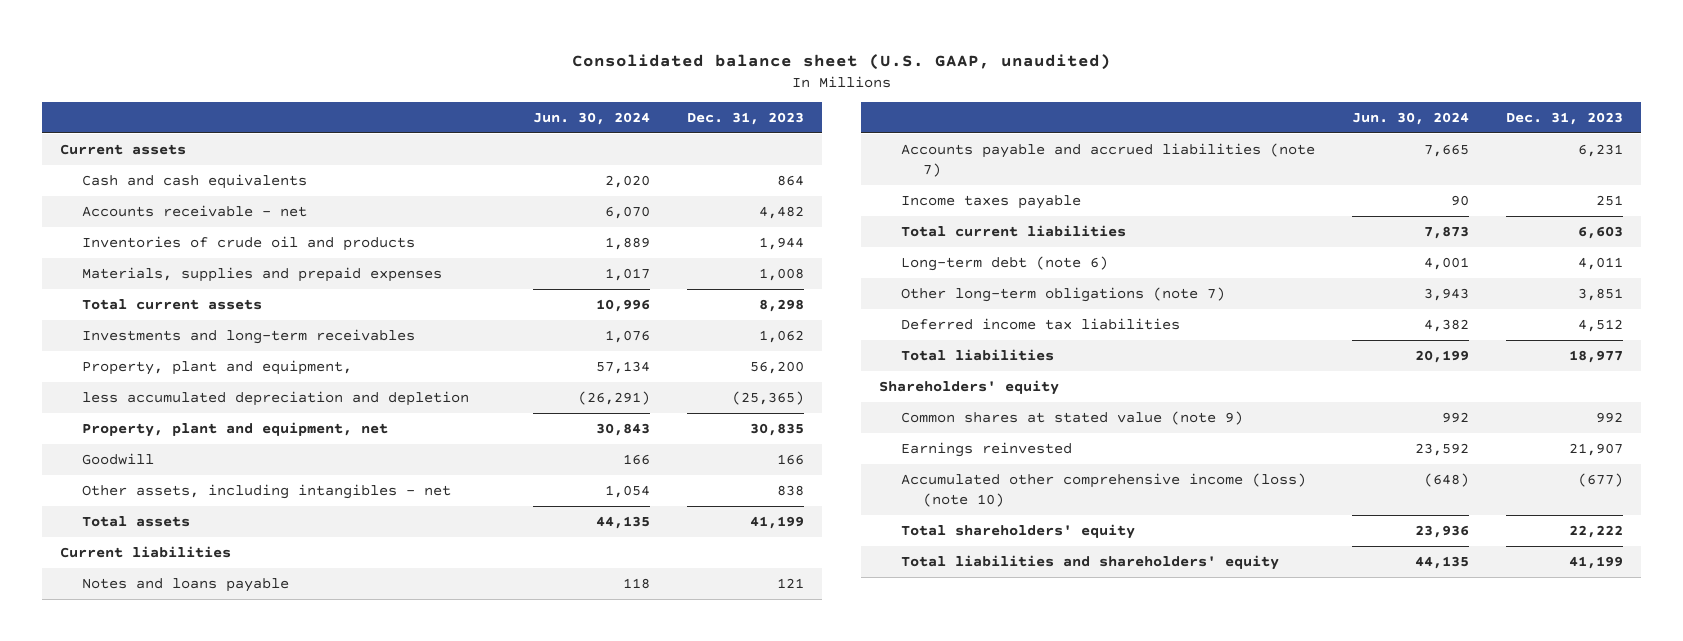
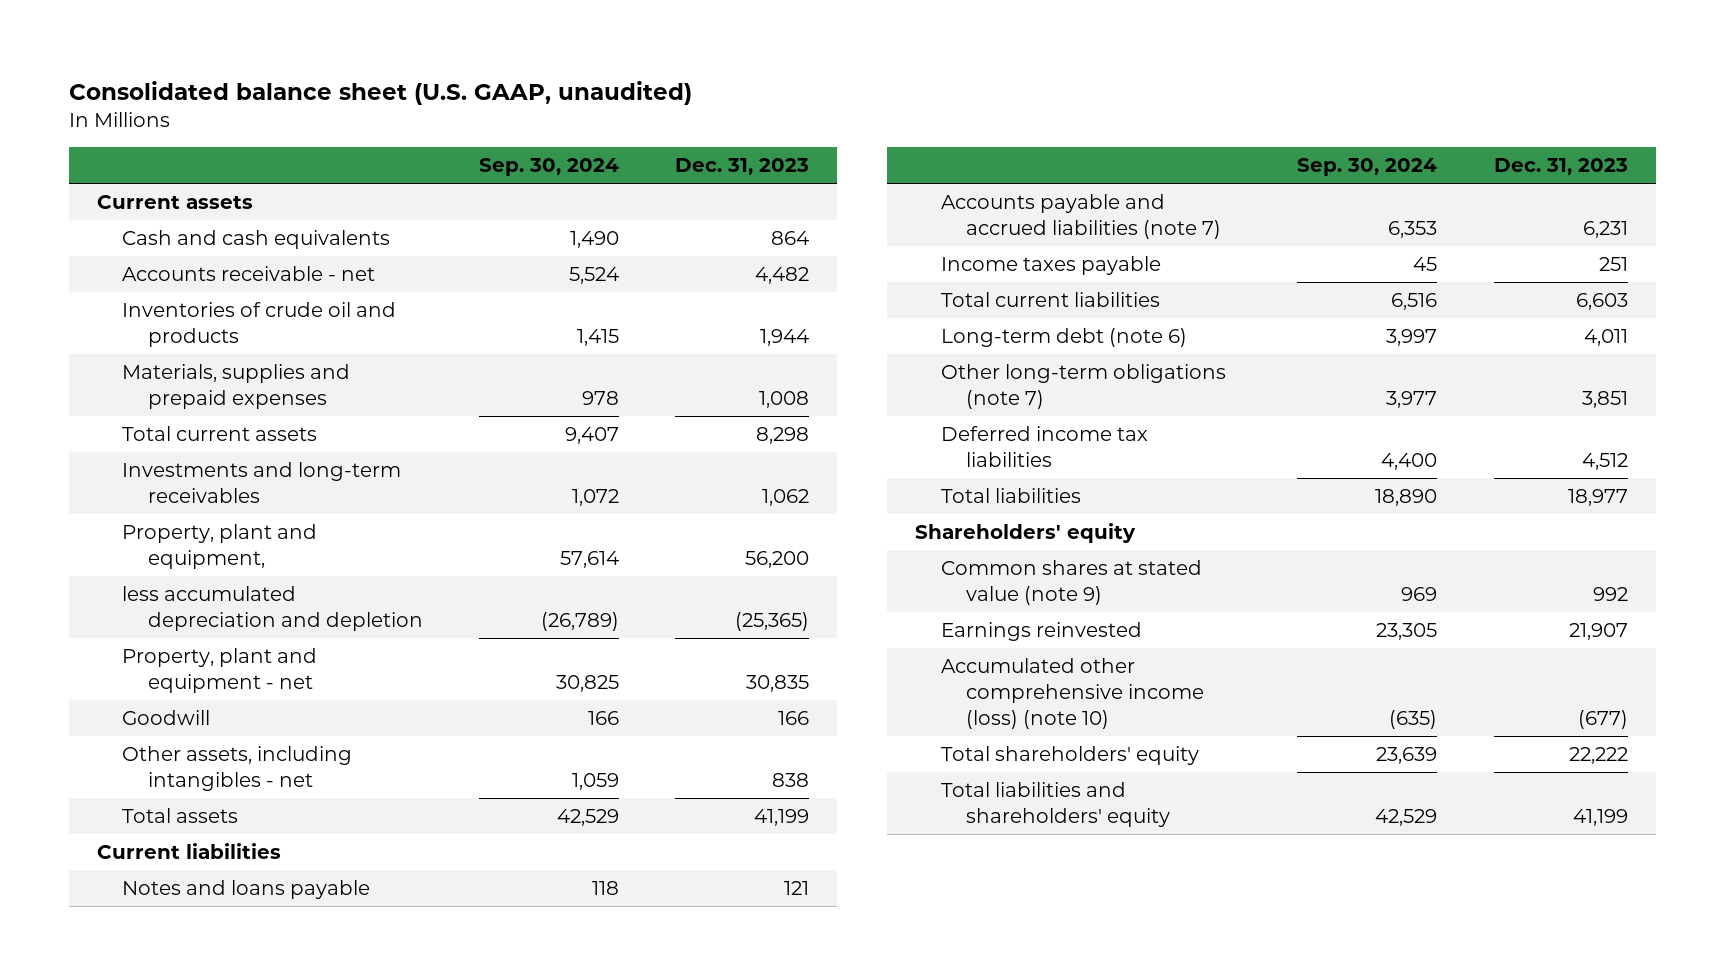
[533,111,651,125] Jun. 30, 2024 -> none
none -> [478,158,619,177] Sep. 30, 2024
[82,421,389,437] Property, plant and equipment, net -> [122,648,318,694] Property, plant and equipment - net

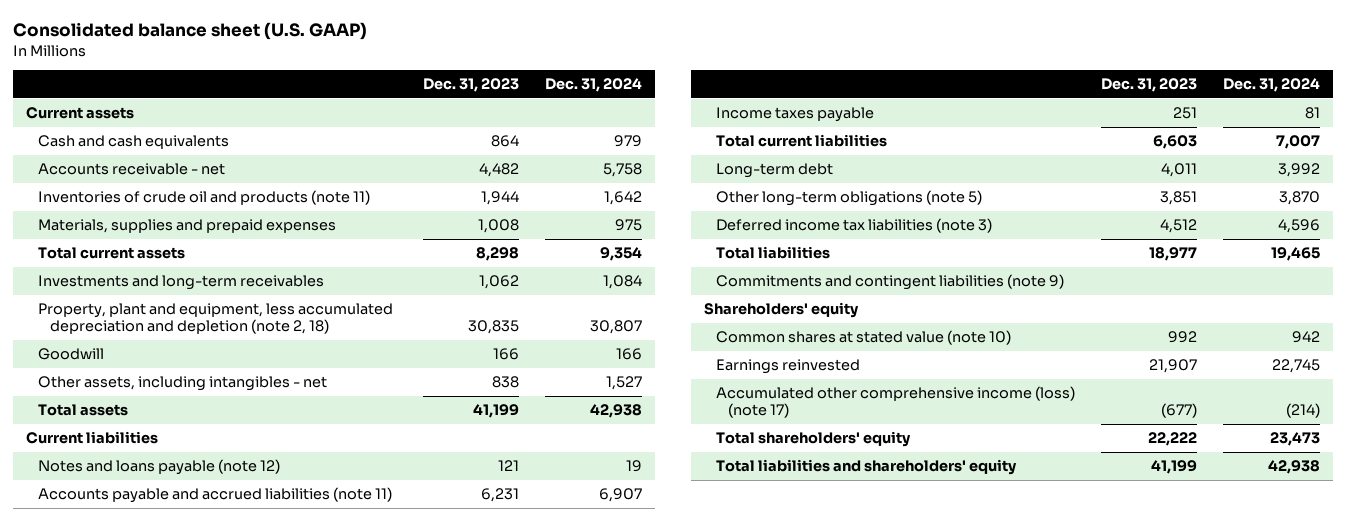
[68,80,692,105] Consolidated balance sheet (U.S. GAAP, unaudited) -> [13,22,368,41] Consolidated balance sheet (U.S. GAAP)
[478,158,619,177] Sep. 30, 2024 -> none
none -> [544,78,642,93] Dec. 31, 2024
[122,302,397,348] Inventories of crude oil and products -> [38,190,371,206] Inventories of crude oil and products (note 11)
[122,524,318,570] Property, plant and equipment, -> none
[122,586,423,632] less accumulated depreciation and depletion -> none
[122,648,318,694] Property, plant and equipment - net -> [38,303,394,335] Property, plant and equipment, less accumulated depreciation and depletion (note 2, 18)
[122,880,371,900] Notes and loans payable -> [38,459,281,476] Notes and loans payable (note 12)
[940,194,1222,240] Accounts payable and accrued liabilities (note 7) -> [38,487,393,504] Accounts payable and accrued liabilities (note 11)
[940,328,1187,348] Long-term debt (note 6) -> [716,163,834,179] Long-term debt
[940,364,1226,410] Other long-term obligations (note 7) -> [716,190,983,207] Other long-term obligations (note 5)
[940,426,1148,468] Deferred income tax liabilities -> [716,218,993,234] Deferred income tax liabilities (note 3)
none -> [716,274,1065,291] Commitments and contingent liabilities (note 9)
[940,560,1202,606] Common shares at stated value (note 9) -> [716,330,1012,346] Common shares at stated value (note 10)
[940,658,1205,730] Accumulated other comprehensive income (loss) (note 10) -> [716,386,1076,419] Accumulated other comprehensive income (loss) (note 17)

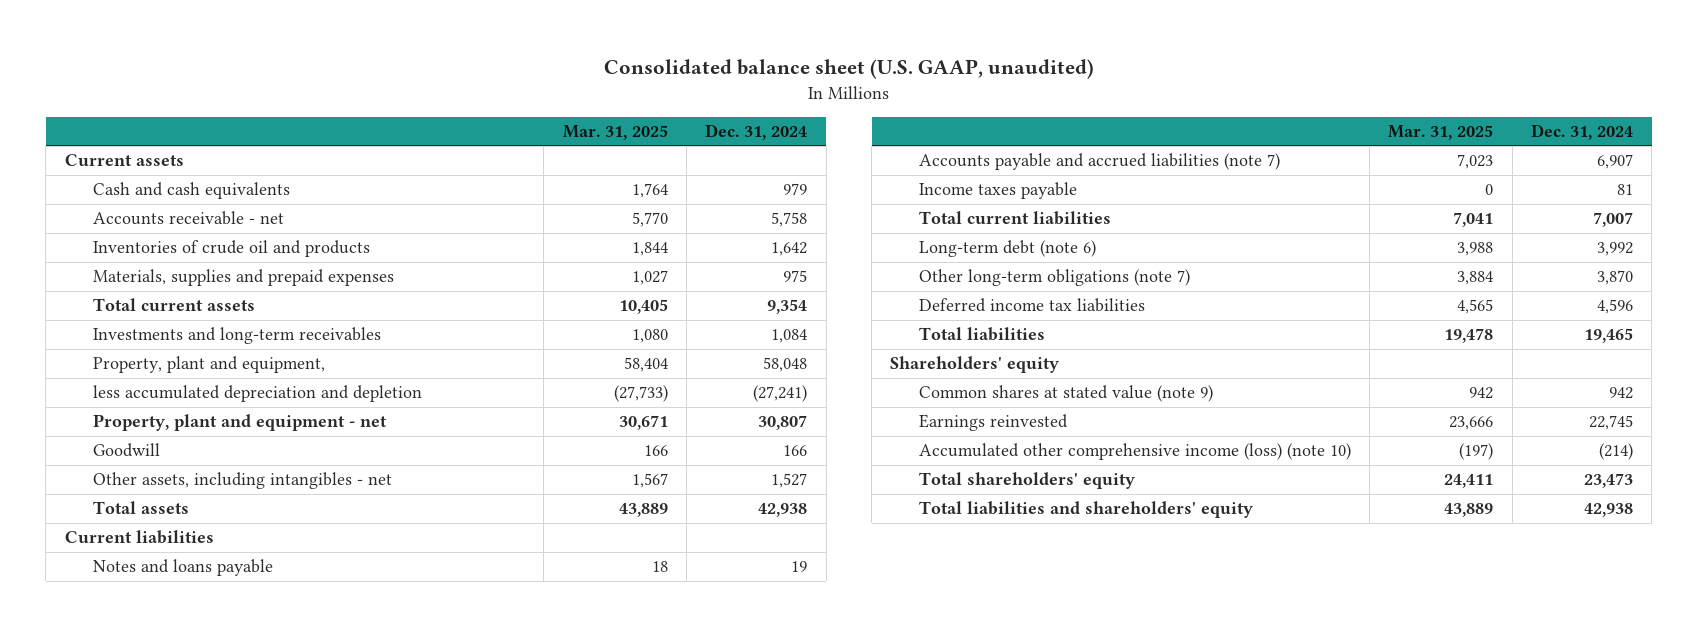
[13,22,368,41] Consolidated balance sheet (U.S. GAAP) -> [603,59,1094,80] Consolidated balance sheet (U.S. GAAP, unaudited)
[423,78,520,93] Dec. 31, 2023 -> none
none -> [562,125,668,141] Mar. 31, 2025
[38,190,371,206] Inventories of crude oil and products (note 11) -> [93,240,371,258] Inventories of crude oil and products
none -> [93,356,326,374] Property, plant and equipment,
none -> [93,385,423,403] less accumulated depreciation and depletion
[38,303,394,335] Property, plant and equipment, less accumulated depreciation and depletion (note 2, 18) -> [93,414,388,432] Property, plant and equipment - net
[38,459,281,476] Notes and loans payable (note 12) -> [93,559,274,577] Notes and loans payable
[38,487,393,504] Accounts payable and accrued liabilities (note 11) -> [918,153,1280,171] Accounts payable and accrued liabilities (note 7)
[716,163,834,179] Long-term debt -> [918,240,1096,258] Long-term debt (note 6)
[716,190,983,207] Other long-term obligations (note 5) -> [918,269,1190,287] Other long-term obligations (note 7)
[716,218,993,234] Deferred income tax liabilities (note 3) -> [918,298,1145,313] Deferred income tax liabilities
[716,274,1065,291] Commitments and contingent liabilities (note 9) -> none
[716,330,1012,346] Common shares at stated value (note 10) -> [918,385,1213,403] Common shares at stated value (note 9)
[716,386,1076,419] Accumulated other comprehensive income (loss) (note 17) -> [918,443,1351,461] Accumulated other comprehensive income (loss) (note 10)

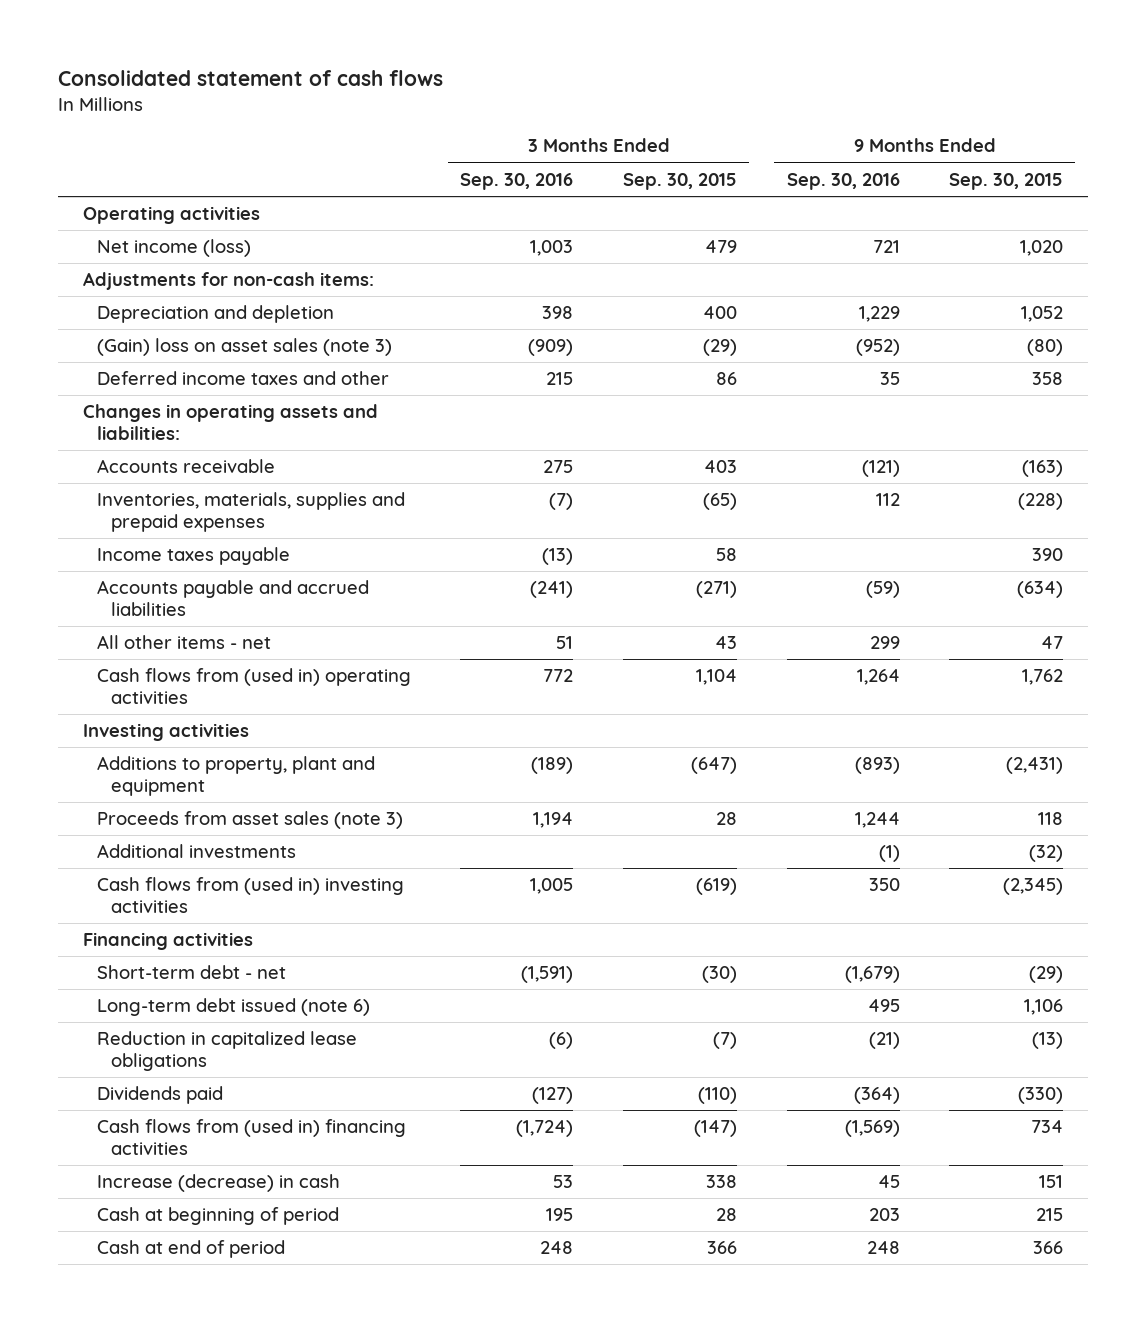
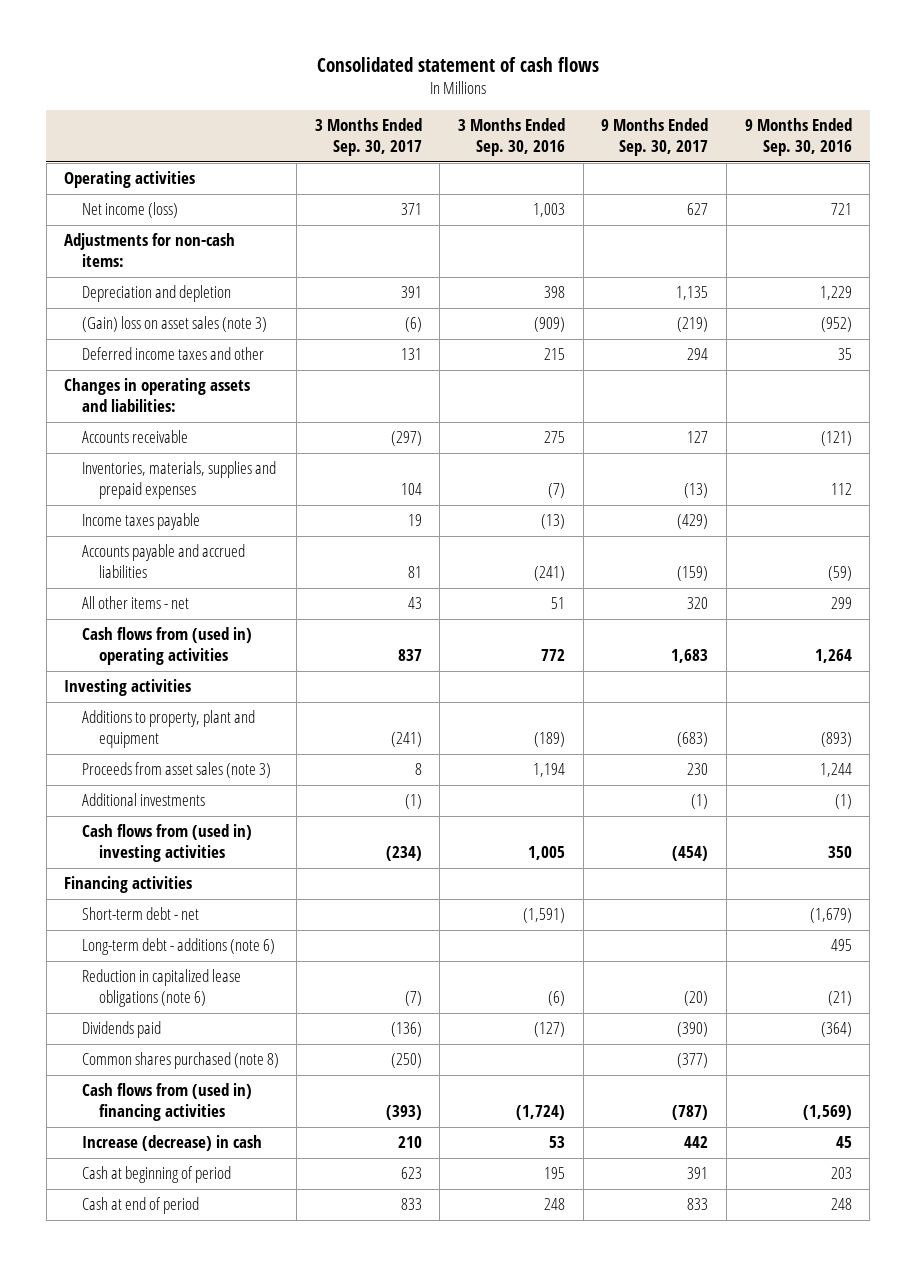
[622,172,737,190] Sep. 30, 2015 -> none
[949,172,1064,190] Sep. 30, 2015 -> none
none -> [314,118,422,157] 3 Months Ended Sep. 30, 2017
none -> [601,118,709,157] 9 Months Ended Sep. 30, 2017
[96,998,370,1017] Long-term debt issued (note 6) -> [81,938,275,956] Long-term debt - additions (note 6)
[96,1031,357,1072] Reduction in capitalized lease obligations -> [81,969,241,1008] Reduction in capitalized lease obligations (note 6)
none -> [81,1052,279,1070] Common shares purchased (note 8)

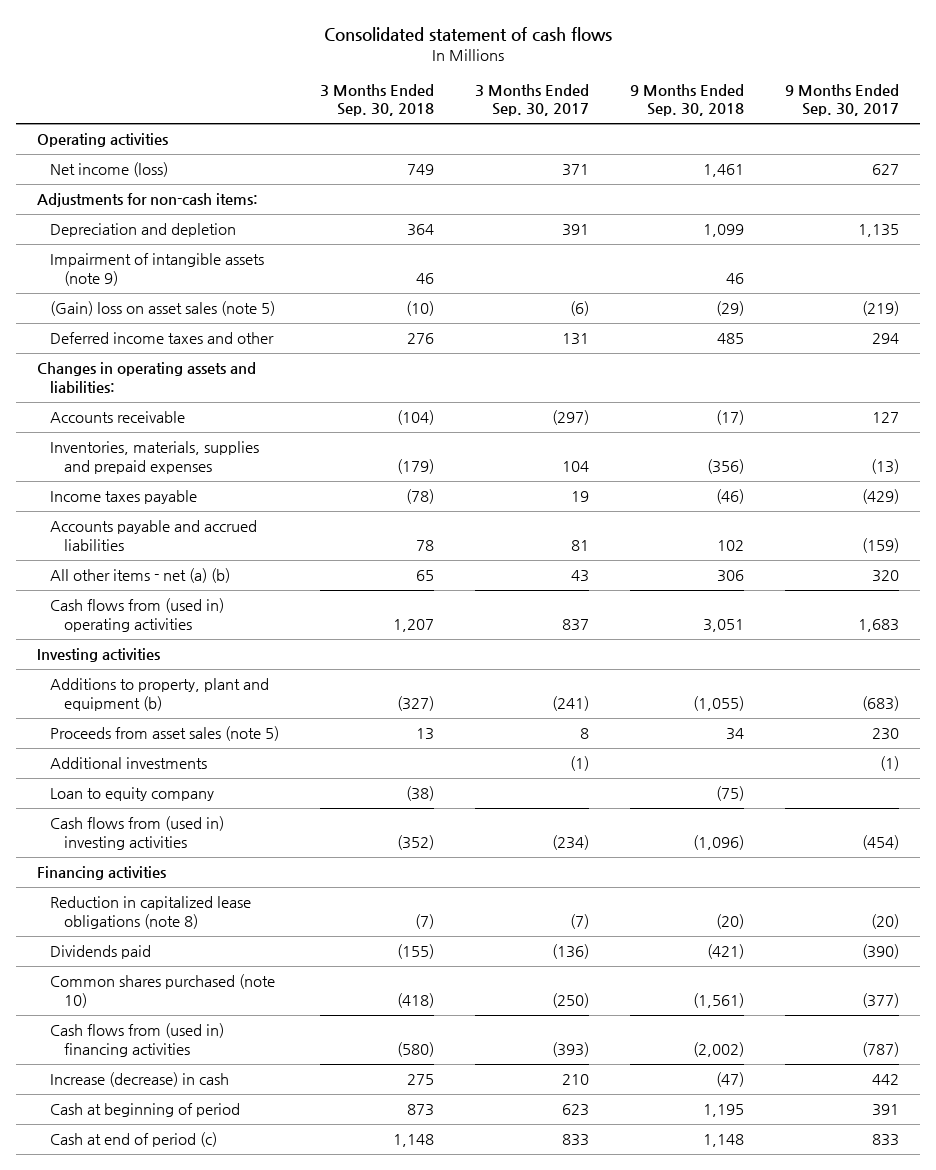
[458,118,566,157] 3 Months Ended Sep. 30, 2016 -> none
[744,118,852,157] 9 Months Ended Sep. 30, 2016 -> none
none -> [320,83,435,117] 3 Months Ended Sep. 30, 2018
none -> [630,83,745,117] 9 Months Ended Sep. 30, 2018
none -> [50,253,265,286] Impairment of intangible assets (note 9)
[81,316,267,333] (Gain) loss on asset sales (note 3) -> [50,301,276,317] (Gain) loss on asset sales (note 5)
[81,596,189,610] All other items - net -> [50,568,231,584] All other items - net (a) (b)
[81,710,255,749] Additions to property, plant and equipment -> [50,678,270,711] Additions to property, plant and equipment (b)
[81,762,271,779] Proceeds from asset sales (note 3) -> [50,726,280,742] Proceeds from asset sales (note 5)
none -> [50,787,215,802] Loan to equity company
[81,907,199,921] Short-term debt - net -> none
[81,938,275,956] Long-term debt - additions (note 6) -> none
[81,969,241,1008] Reduction in capitalized lease obligations (note 6) -> [50,896,252,929] Reduction in capitalized lease obligations (note 8)
[81,1052,279,1070] Common shares purchased (note 8) -> [50,974,276,1008] Common shares purchased (note 10)
[81,1197,199,1215] Cash at end of period -> [50,1132,218,1148] Cash at end of period (c)

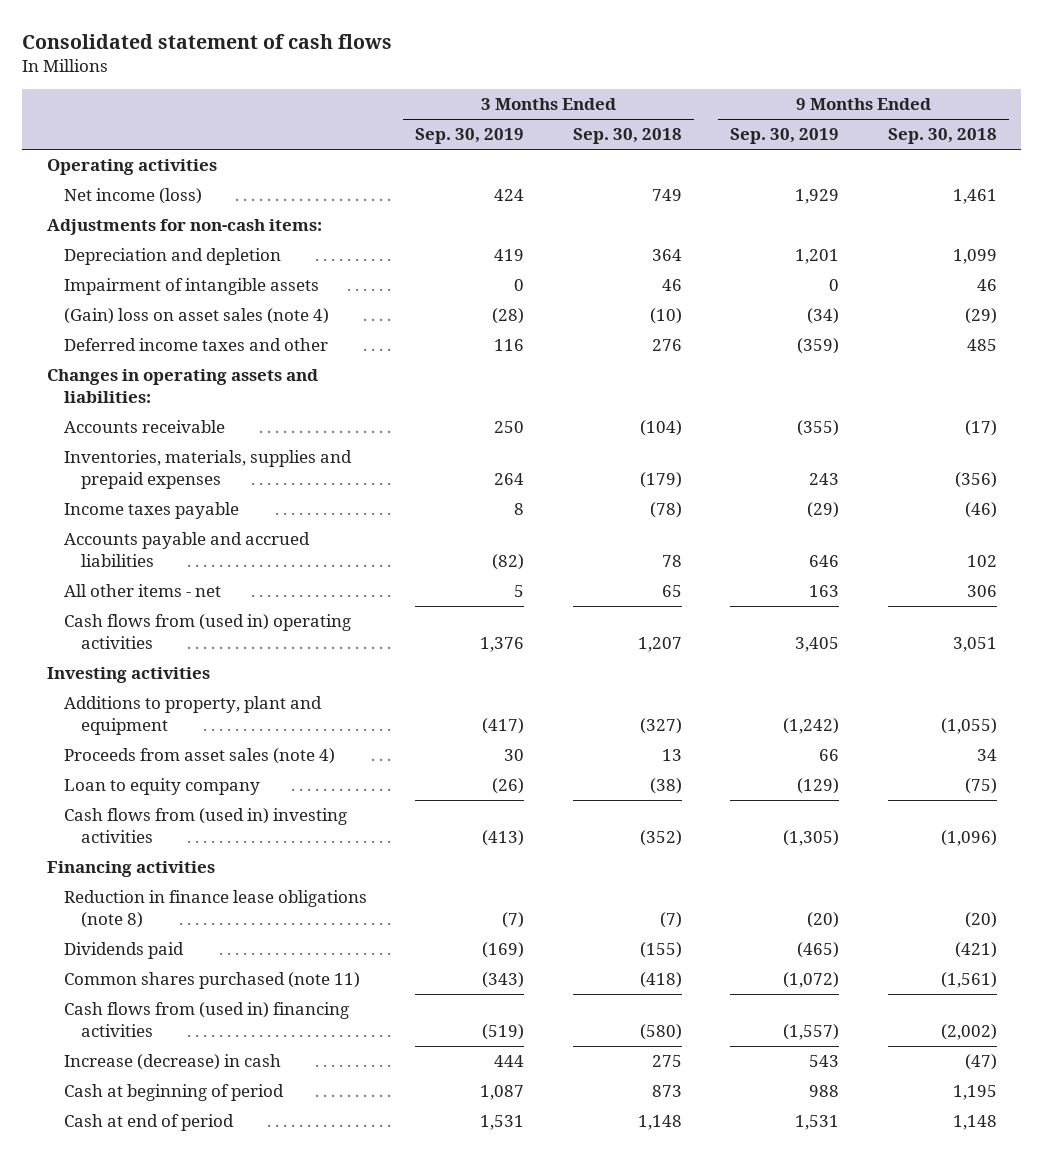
[475,83,590,117] 3 Months Ended Sep. 30, 2017 -> none
[785,83,900,117] 9 Months Ended Sep. 30, 2017 -> none
none -> [415,128,525,145] Sep. 30, 2019
none -> [730,128,840,145] Sep. 30, 2019
[50,253,265,286] Impairment of intangible assets (note 9) -> [63,278,319,296] Impairment of intangible assets
[50,301,276,317] (Gain) loss on asset sales (note 5) -> [63,308,329,325] (Gain) loss on asset sales (note 4)
[50,568,231,584] All other items - net (a) (b) -> [63,584,221,598] All other items - net
[50,757,208,770] Additional investments -> none
[50,678,270,711] Additions to property, plant and equipment (b) -> [63,696,322,735] Additions to property, plant and equipment
[50,726,280,742] Proceeds from asset sales (note 5) -> [63,748,335,765] Proceeds from asset sales (note 4)
[50,896,252,929] Reduction in capitalized lease obligations (note 8) -> [63,890,367,928] Reduction in finance lease obligations (note 8)
[50,974,276,1008] Common shares purchased (note 10) -> [63,972,360,990] Common shares purchased (note 11)
[50,1132,218,1148] Cash at end of period (c) -> [63,1114,234,1132] Cash at end of period

